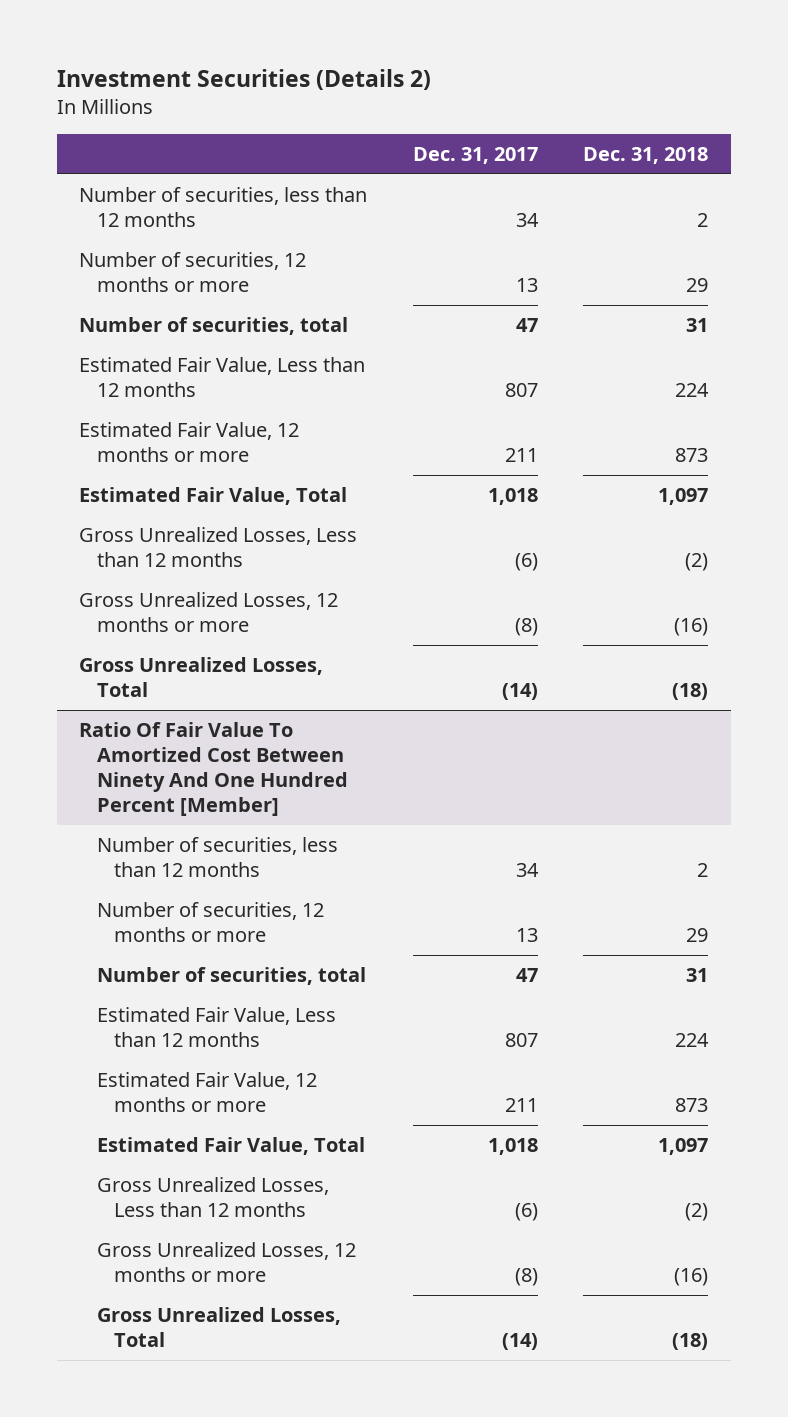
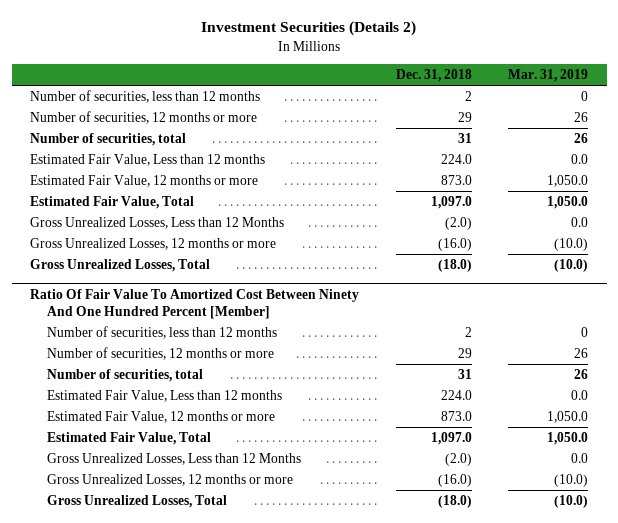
[412,146,538,164] Dec. 31, 2017 -> none
none -> [508,69,589,83] Mar. 31, 2019
[675,383,710,398] 224 -> [440,153,472,164] 224.0
[675,448,709,463] 873 -> [440,174,472,185] 873.0
[658,488,709,506] 1,097 -> [430,195,472,209] 1,097.0
[79,527,358,568] Gross Unrealized Losses, Less than 12 months -> [29,216,284,229] Gross Unrealized Losses, Less than 12 Months
[685,553,709,572] (2) -> [444,216,472,230] (2.0)
[674,618,709,637] (16) -> [437,237,472,251] (16.0)
[672,683,709,701] (18) -> [437,258,472,272] (18.0)
[675,1033,710,1048] 224 -> [440,389,472,400] 224.0
[675,1098,709,1113] 873 -> [440,410,472,421] 873.0
[658,1138,709,1156] 1,097 -> [430,431,472,445] 1,097.0
[96,1177,329,1218] Gross Unrealized Losses, Less than 12 months -> [47,452,302,465] Gross Unrealized Losses, Less than 12 Months
[685,1203,709,1222] (2) -> [444,452,472,466] (2.0)
[674,1268,709,1287] (16) -> [437,473,472,487] (16.0)
[672,1333,709,1351] (18) -> [437,494,472,508] (18.0)

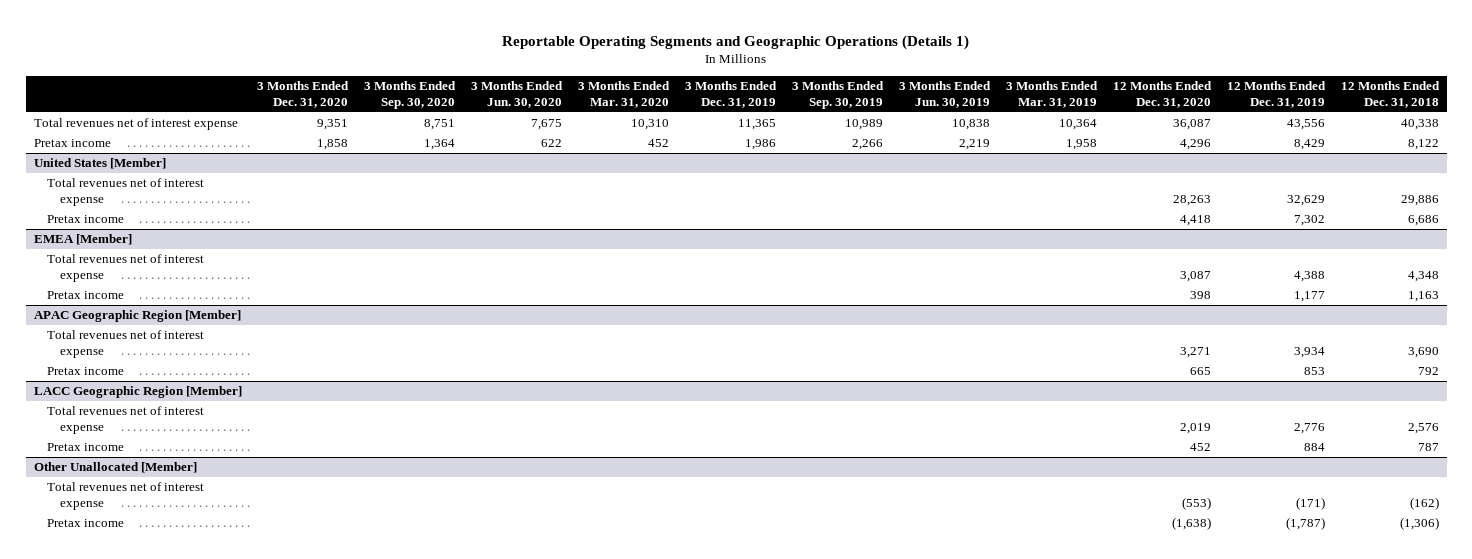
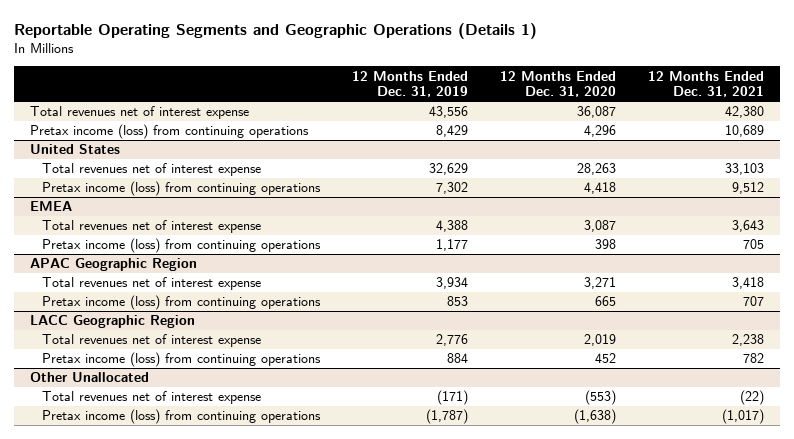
[257,81,350,108] 3 Months Ended Dec. 31, 2020 -> none
[364,81,457,109] 3 Months Ended Sep. 30, 2020 -> none
[471,81,564,108] 3 Months Ended Jun. 30, 2020 -> none
[578,81,671,108] 3 Months Ended Mar. 31, 2020 -> none
[685,81,778,108] 3 Months Ended Dec. 31, 2019 -> none
[792,81,885,109] 3 Months Ended Sep. 30, 2019 -> none
[899,81,992,108] 3 Months Ended Jun. 30, 2019 -> none
[1006,81,1099,108] 3 Months Ended Mar. 31, 2019 -> none
[1340,81,1440,108] 12 Months Ended Dec. 31, 2018 -> none
none -> [647,70,764,98] 12 Months Ended Dec. 31, 2021
[33,139,111,148] Pretax income -> [30,124,310,140] Pretax income (loss) from continuing operations
[33,158,166,170] United States [Member] -> [30,144,121,155] United States
[46,215,124,224] Pretax income -> [41,181,321,197] Pretax income (loss) from continuing operations
[33,234,132,246] EMEA [Member] -> [30,201,73,212] EMEA
[46,291,124,300] Pretax income -> [41,238,321,254] Pretax income (loss) from continuing operations
[33,310,241,323] APAC Geographic Region [Member] -> [30,258,198,272] APAC Geographic Region
[46,367,124,376] Pretax income -> [41,295,321,311] Pretax income (loss) from continuing operations
[33,386,242,399] LACC Geographic Region [Member] -> [30,315,196,329] LACC Geographic Region
[46,443,124,452] Pretax income -> [41,352,321,368] Pretax income (loss) from continuing operations
[33,462,197,474] Other Unallocated [Member] -> [30,372,150,383] Other Unallocated
[46,519,124,528] Pretax income -> [41,409,321,425] Pretax income (loss) from continuing operations

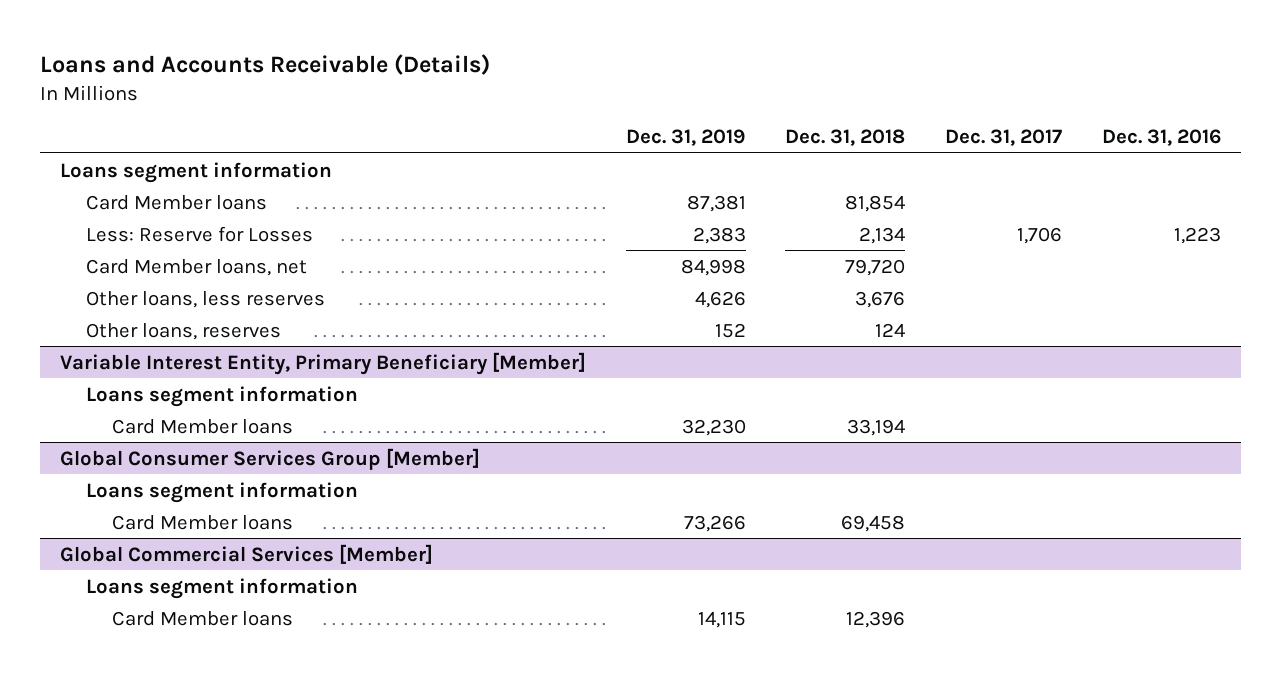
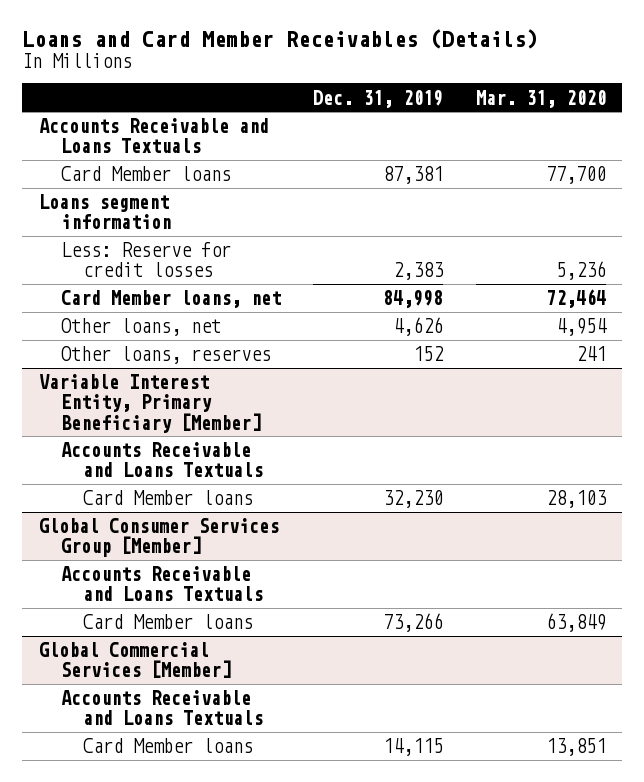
[39,53,490,75] Loans and Accounts Receivable (Details) -> [22,28,539,49] Loans and Card Member Receivables (Details)
[785,129,906,147] Dec. 31, 2018 -> none
[945,129,1063,147] Dec. 31, 2017 -> none
[1101,129,1221,147] Dec. 31, 2016 -> none
none -> [475,89,606,108] Mar. 31, 2020
none -> [38,118,269,154] Accounts Receivable and Loans Textuals
[59,161,332,183] Loans segment information -> [38,194,171,230] Loans segment information
[86,225,314,242] Less: Reserve for Losses -> [60,242,231,278] Less: Reserve for credit losses
[86,290,326,308] Other loans, less reserves -> [60,318,221,337] Other loans, net
[86,385,359,407] Loans segment information -> none
none -> [60,442,263,478] Accounts Receivable and Loans Textuals
[86,481,359,503] Loans segment information -> none
none -> [60,566,263,602] Accounts Receivable and Loans Textuals
[86,577,359,599] Loans segment information -> none
none -> [60,690,263,726] Accounts Receivable and Loans Textuals

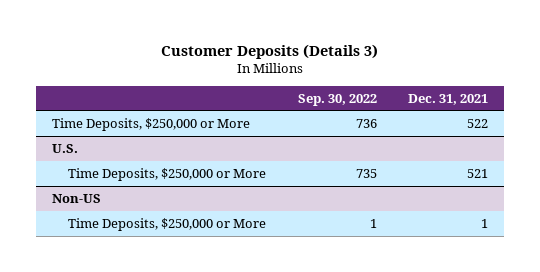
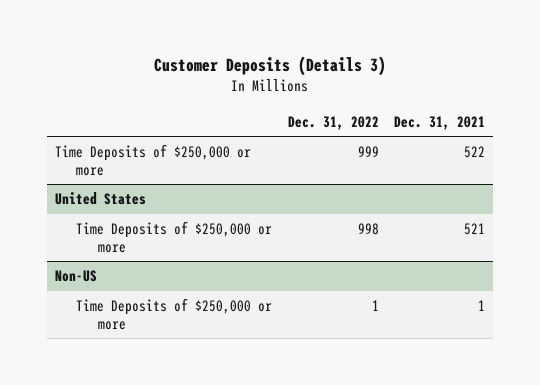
[297,93,377,106] Sep. 30, 2022 -> none
none -> [287,115,379,130] Dec. 31, 2022
[51,117,250,131] Time Deposits, $250,000 or More -> [54,144,251,176] Time Deposits of $250,000 or more
[51,143,78,153] U.S. -> [54,192,146,206] United States
[67,167,266,181] Time Deposits, $250,000 or More -> [76,221,273,253] Time Deposits of $250,000 or more
[67,217,266,231] Time Deposits, $250,000 or More -> [76,298,273,330] Time Deposits of $250,000 or more

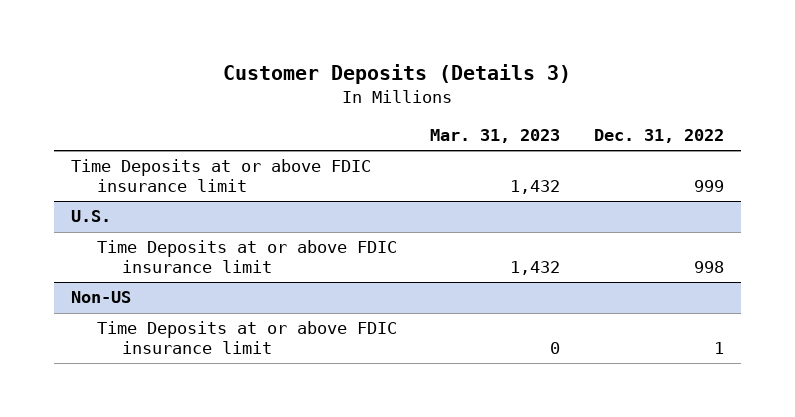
[394,115,486,130] Dec. 31, 2021 -> none
none -> [430,129,561,144] Mar. 31, 2023
[54,144,251,176] Time Deposits of $250,000 or more -> [70,159,371,193] Time Deposits at or above FDIC insurance limit
[54,192,146,206] United States -> [70,210,111,223] U.S.
[76,221,273,253] Time Deposits of $250,000 or more -> [96,240,397,274] Time Deposits at or above FDIC insurance limit
[76,298,273,330] Time Deposits of $250,000 or more -> [96,321,397,355] Time Deposits at or above FDIC insurance limit

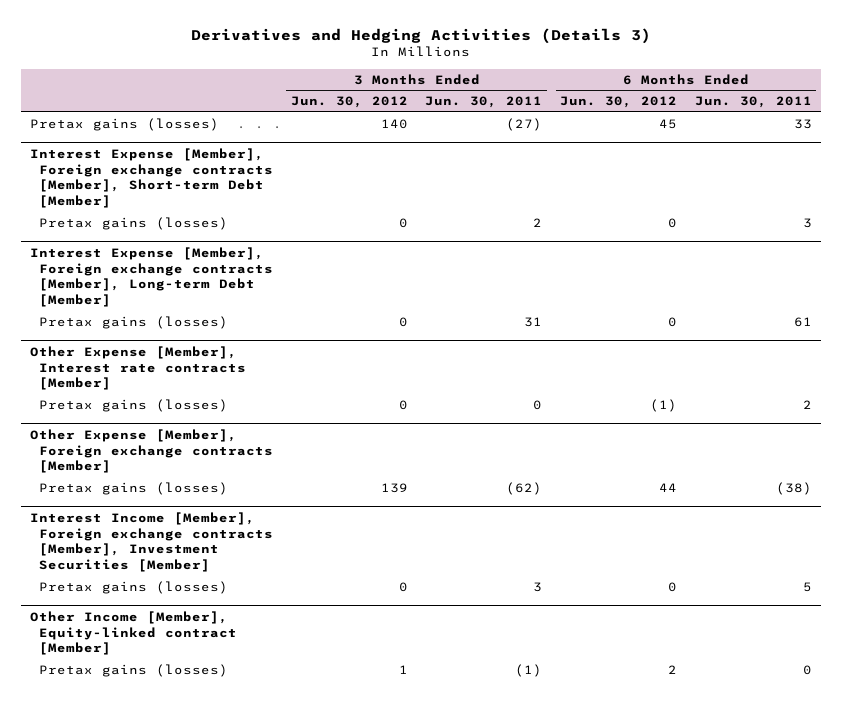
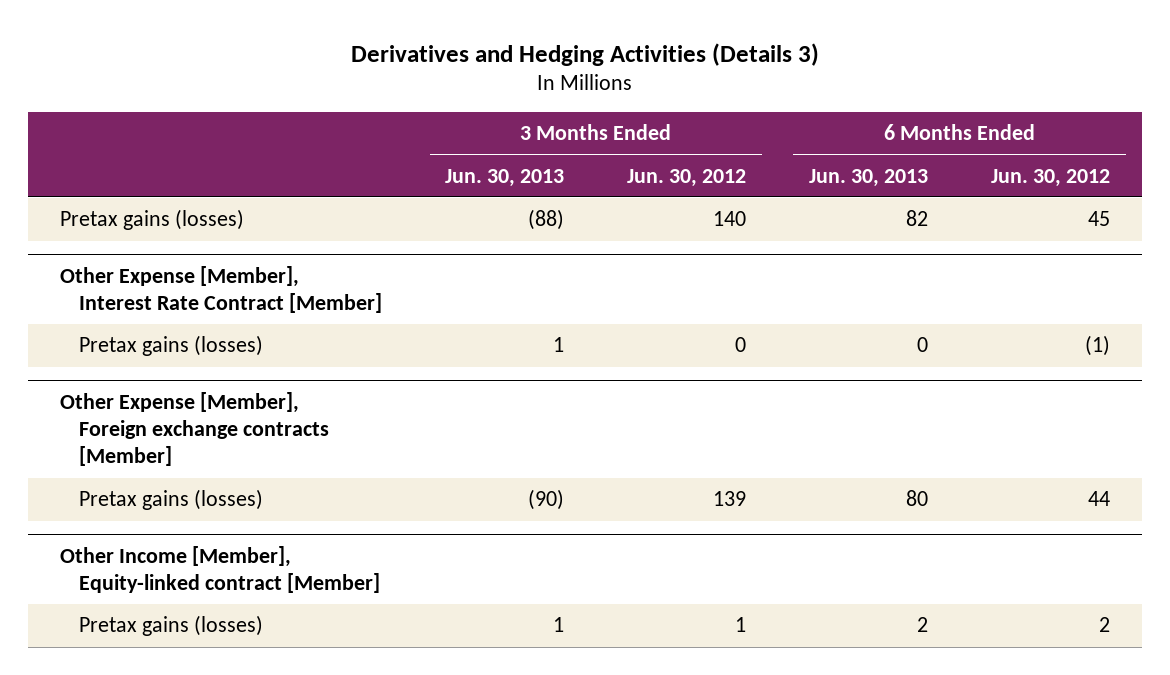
[425,96,543,109] Jun. 30, 2011 -> none
[694,96,812,109] Jun. 30, 2011 -> none
none -> [445,168,565,187] Jun. 30, 2013
none -> [809,168,929,187] Jun. 30, 2013
[29,147,274,209] Interest Expense [Member], Foreign exchange contracts [Member], Short-term Debt [Member] -> none
[39,217,229,231] Pretax gains (losses) -> none
[29,246,274,308] Interest Expense [Member], Foreign exchange contracts [Member], Long-term Debt [Member] -> none
[39,316,229,330] Pretax gains (losses) -> none
[29,345,247,391] Other Expense [Member], Interest rate contracts [Member] -> [59,265,383,314] Other Expense [Member], Interest Rate Contract [Member]
[29,511,274,573] Interest Income [Member], Foreign exchange contracts [Member], Investment Securities [Member] -> none
[39,581,229,595] Pretax gains (losses) -> none

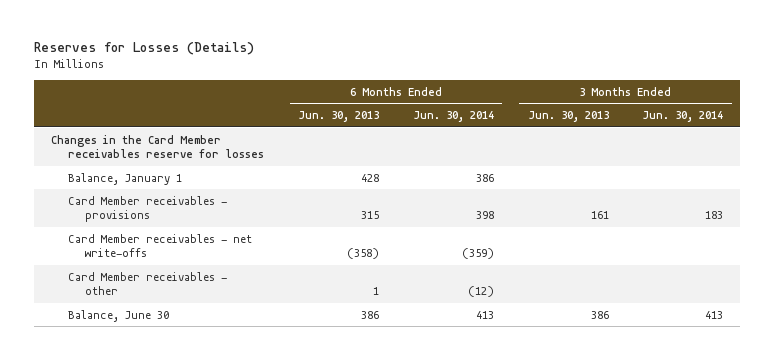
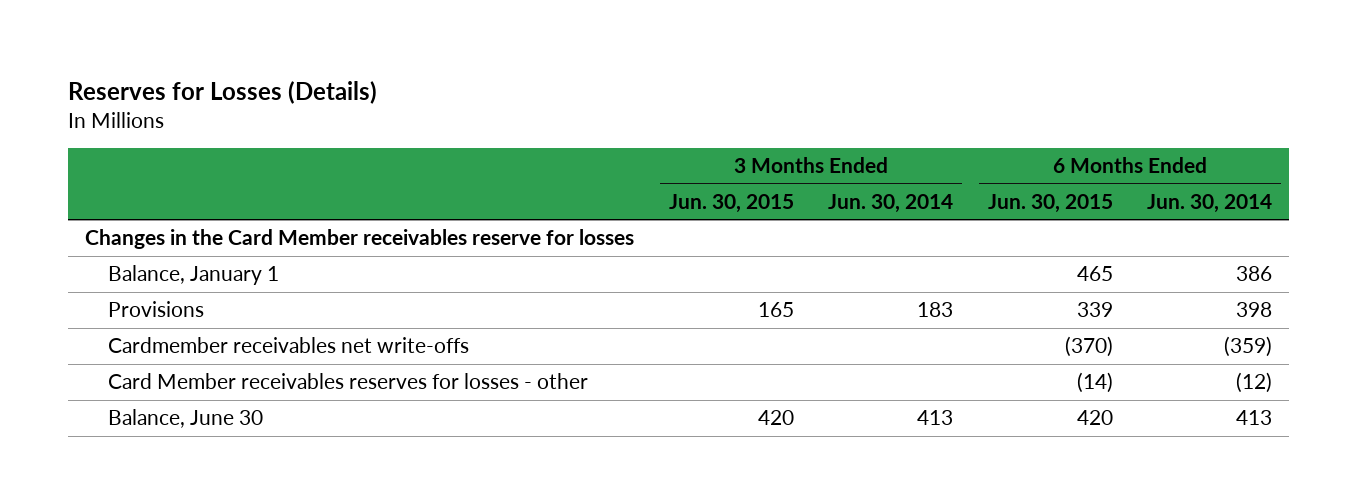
[298,110,380,122] Jun. 30, 2013 -> none
[527,110,609,122] Jun. 30, 2013 -> none
none -> [668,194,794,214] Jun. 30, 2015
none -> [987,194,1113,214] Jun. 30, 2015
[68,195,228,223] Card Member receivables - provisions -> [107,301,204,318] Provisions
[68,233,253,258] Card Member receivables - net write-offs -> [107,337,469,354] Cardmember receivables net write-offs
[68,271,228,296] Card Member receivables - other -> [107,373,588,390] Card Member receivables reserves for losses - other

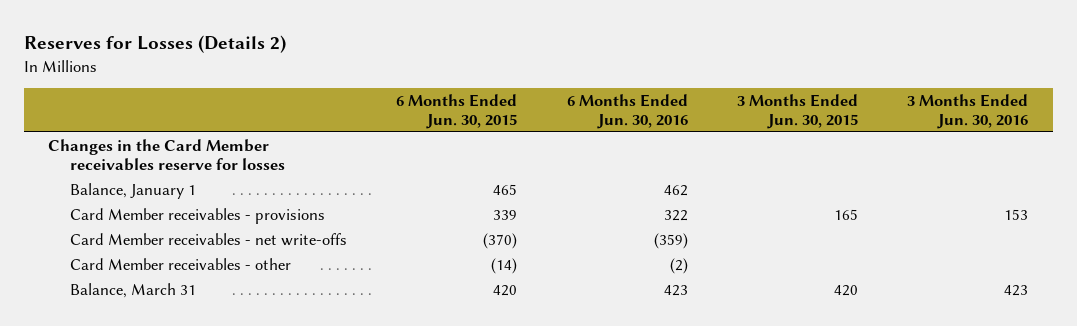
[68,80,378,104] Reserves for Losses (Details) -> [23,35,286,54] Reserves for Losses (Details 2)
[828,194,954,214] Jun. 30, 2014 -> none
[1147,194,1273,214] Jun. 30, 2014 -> none
none -> [566,93,688,129] 6 Months Ended Jun. 30, 2016
none -> [907,93,1029,129] 3 Months Ended Jun. 30, 2016
[107,301,204,318] Provisions -> [69,207,325,224] Card Member receivables - provisions
[107,337,469,354] Cardmember receivables net write-offs -> [69,232,347,246] Card Member receivables - net write-offs
[107,373,588,390] Card Member receivables reserves for losses - other -> [69,257,291,270] Card Member receivables - other
[107,409,263,429] Balance, June 30 -> [69,282,196,298] Balance, March 31

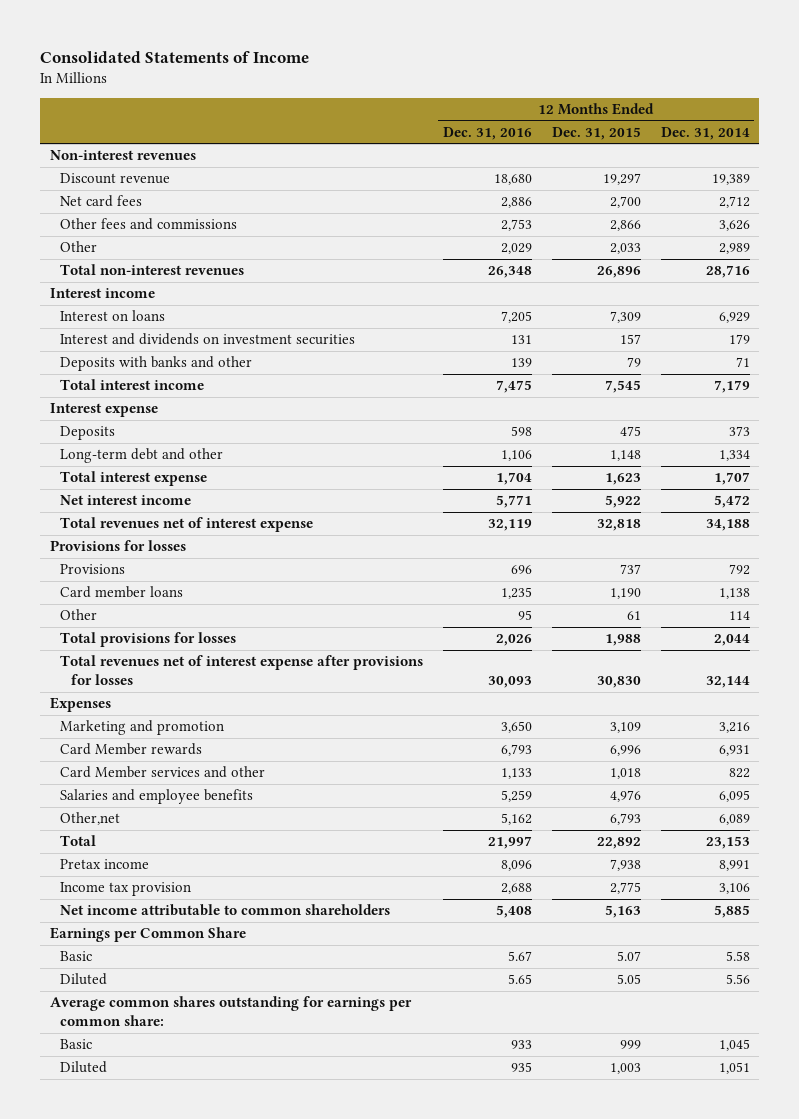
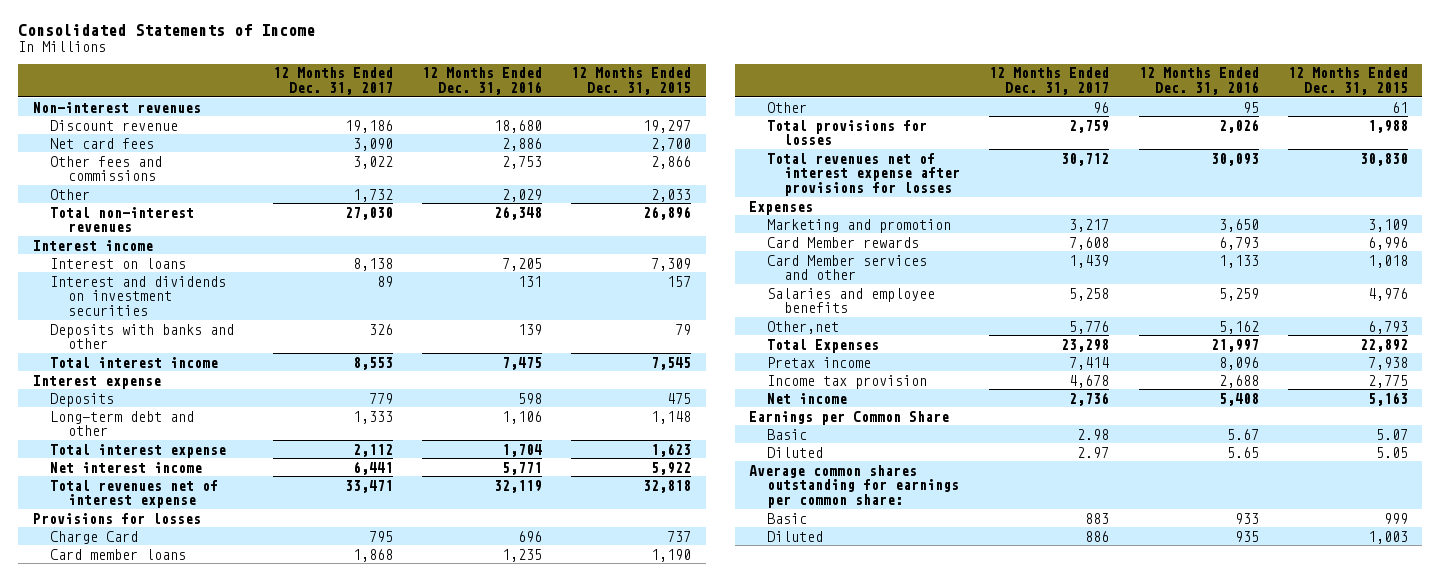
[660,126,750,140] Dec. 31, 2014 -> none
none -> [272,67,393,95] 12 Months Ended Dec. 31, 2017
[60,564,126,575] Provisions -> [50,530,139,544] Charge Card
[60,835,97,847] Total -> [766,338,879,353] Total Expenses
[60,904,391,917] Net income attributable to common shareholders -> [766,392,847,404] Net income

